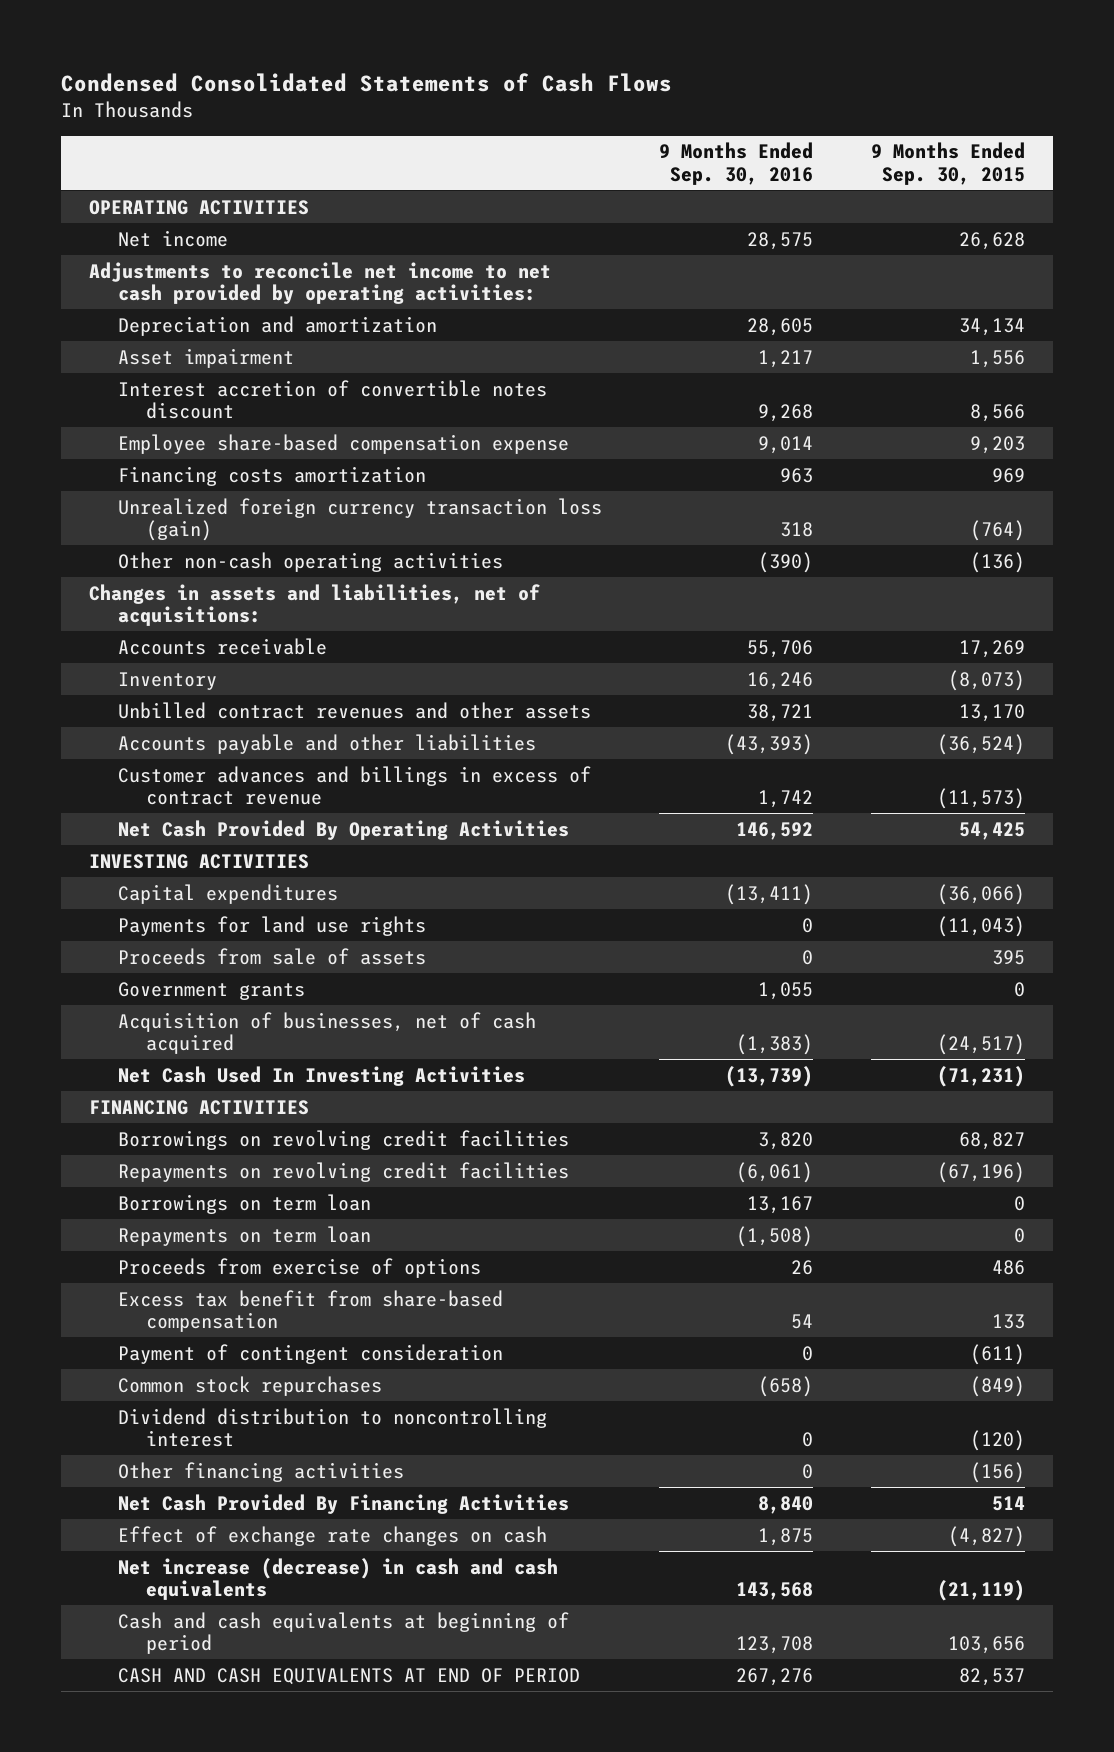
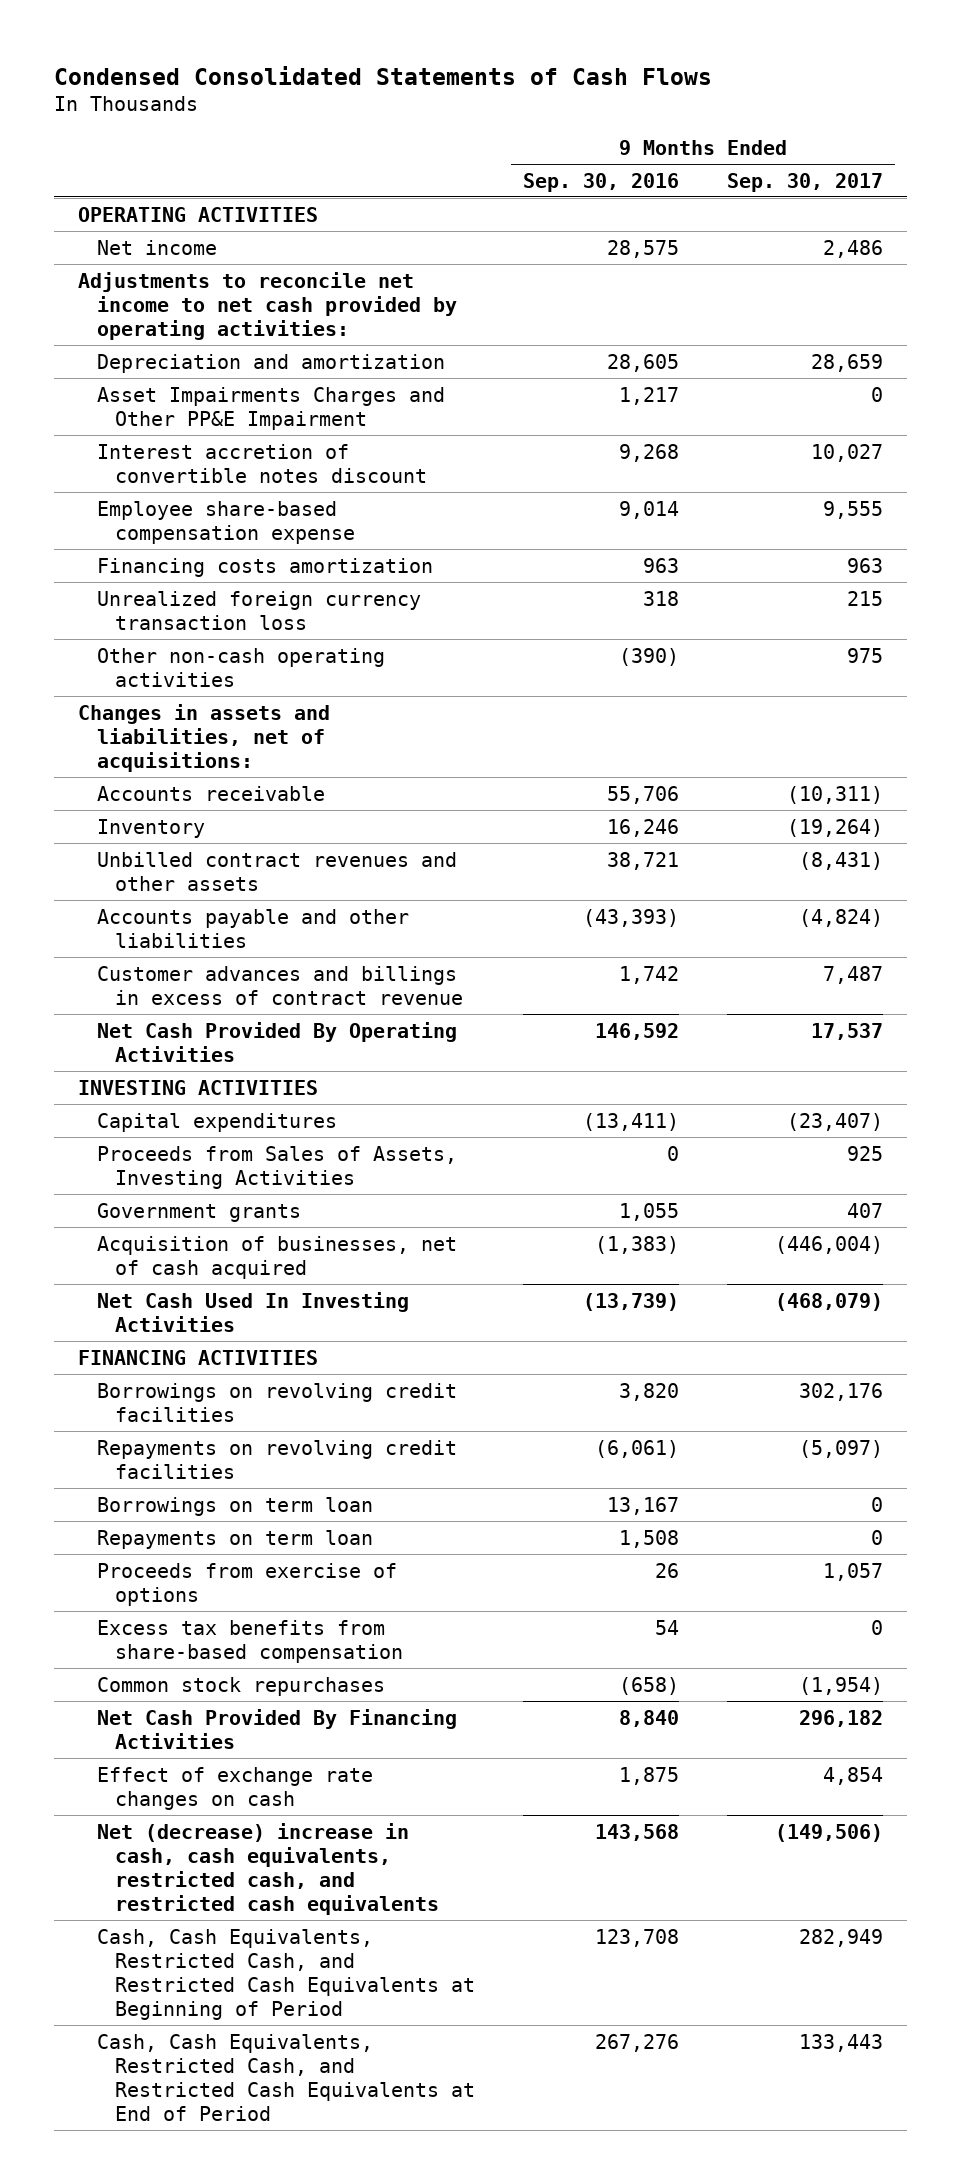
[870,142,1025,185] 9 Months Ended Sep. 30, 2015 -> none
none -> [727,172,884,192] Sep. 30, 2017
[117,347,294,368] Asset impairment -> [96,386,445,430] Asset Impairments Charges and Other PP&E Impairment
[117,497,602,541] Unrealized foreign currency transaction loss (gain) -> [96,590,421,630] Unrealized foreign currency transaction loss
[117,915,426,936] Payments for land use rights -> none
[117,947,426,965] Proceeds from sale of assets -> [96,1145,457,1189] Proceeds from Sales of Assets, Investing Activities
[736,1225,814,1247] (1,508) -> [619,1529,680,1548] 1,508
[117,1343,503,1364] Payment of contingent consideration -> none
[117,1289,503,1332] Excess tax benefit from share-based compensation -> [96,1619,404,1663] Excess tax benefits from share-based compensation
[117,1407,547,1447] Dividend distribution to noncontrolling interest -> none
[117,1461,404,1482] Other financing activities -> none
[117,1557,558,1600] Net increase (decrease) in cash and cash equivalents -> [96,1822,440,1915] Net (decrease) increase in cash, cash equivalents, restricted cash, and restricted cash equivalents
[117,1611,569,1654] Cash and cash equivalents at beginning of period -> [96,1928,476,2020] Cash, Cash Equivalents, Restricted Cash, and Restricted Cash Equivalents at Beginning of Period
[117,1667,580,1685] CASH AND CASH EQUIVALENTS AT END OF PERIOD -> [96,2033,476,2121] Cash, Cash Equivalents, Restricted Cash, and Restricted Cash Equivalents at End of Period

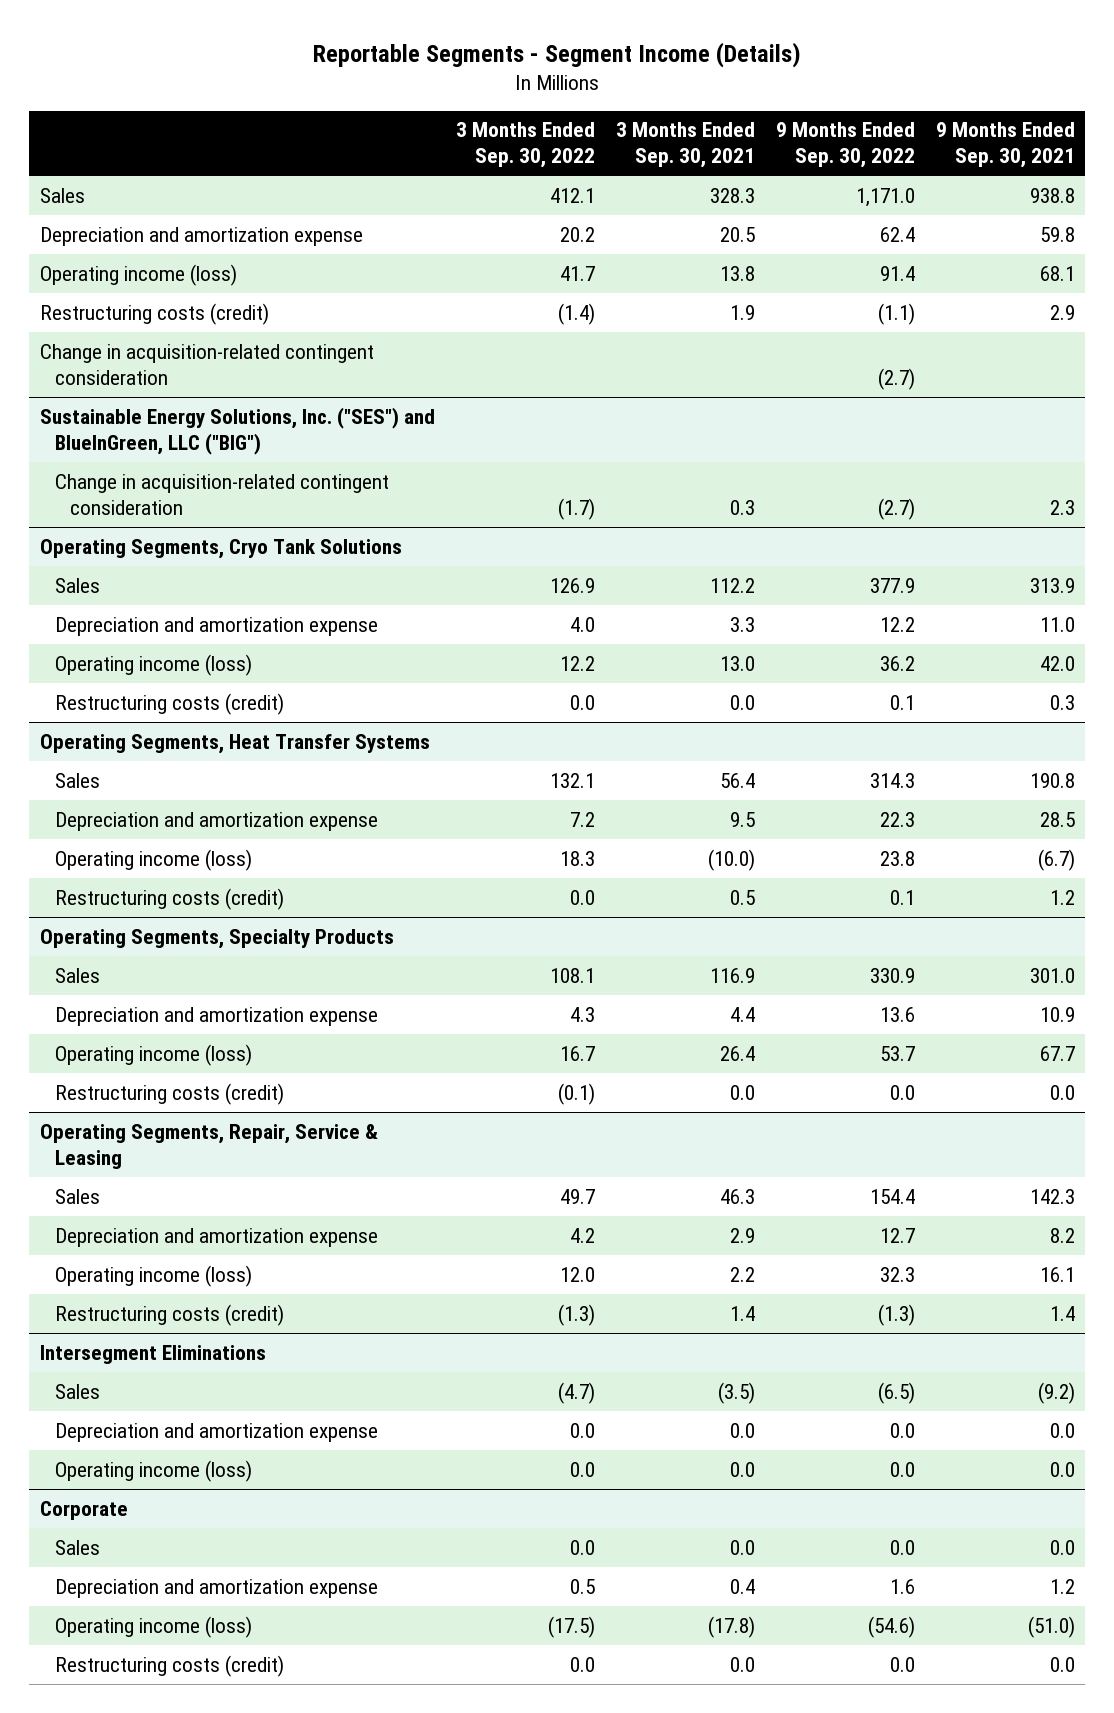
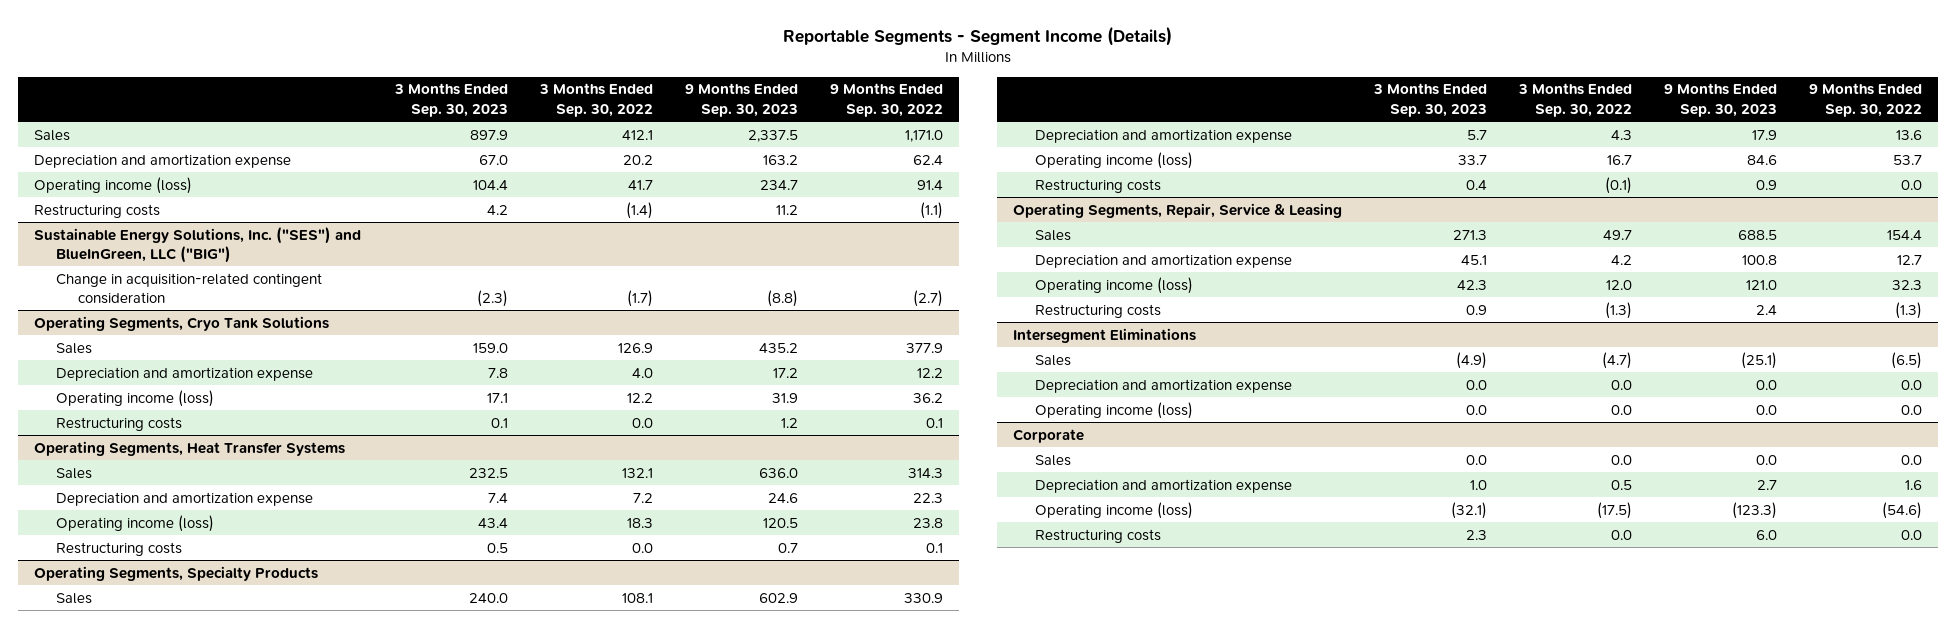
[615,122,755,169] 3 Months Ended Sep. 30, 2021 -> none
[935,122,1075,169] 9 Months Ended Sep. 30, 2021 -> none
none -> [394,83,509,117] 3 Months Ended Sep. 30, 2023
none -> [685,83,799,117] 9 Months Ended Sep. 30, 2023
[39,343,374,385] Change in acquisition-related contingent consideration -> none
[39,302,269,325] Restructuring costs (credit) -> [34,203,161,218] Restructuring costs
[54,692,284,715] Restructuring costs (credit) -> [56,416,183,431] Restructuring costs
[54,887,284,910] Restructuring costs (credit) -> [56,541,183,556] Restructuring costs
[54,1082,284,1105] Restructuring costs (credit) -> [1034,178,1161,193] Restructuring costs
[54,1303,284,1326] Restructuring costs (credit) -> [1034,303,1161,318] Restructuring costs
[54,1654,284,1677] Restructuring costs (credit) -> [1034,528,1161,543] Restructuring costs

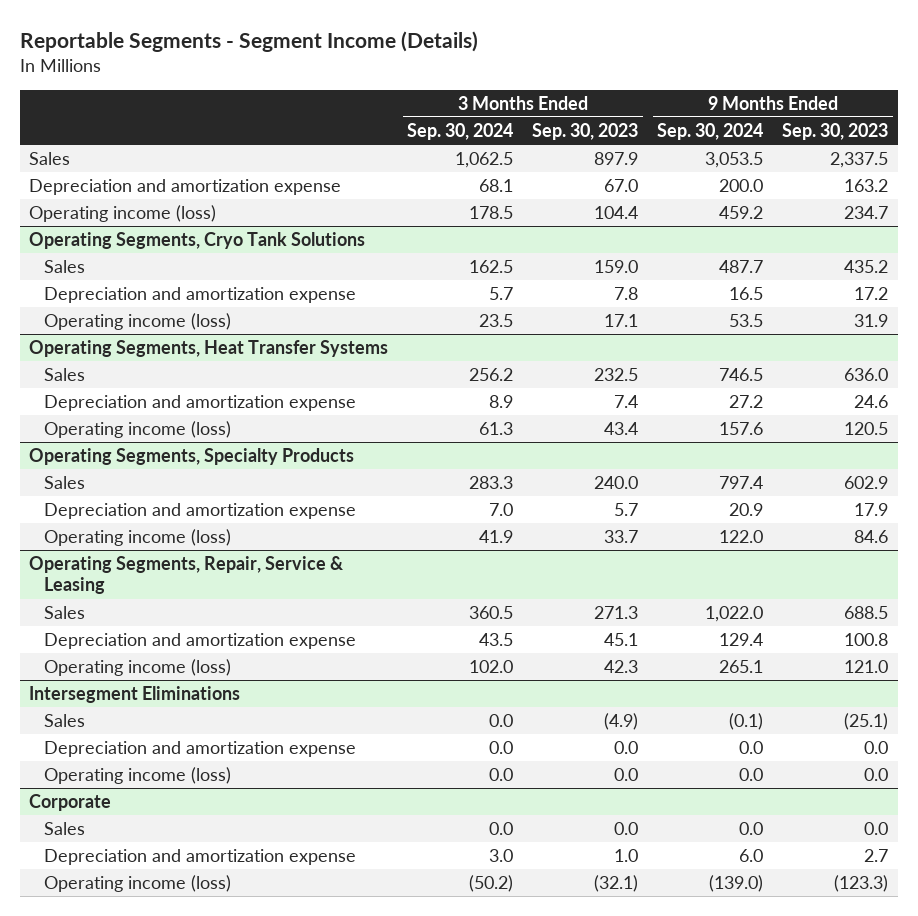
[539,83,654,117] 3 Months Ended Sep. 30, 2022 -> none
[830,83,944,117] 9 Months Ended Sep. 30, 2022 -> none
none -> [407,123,514,141] Sep. 30, 2024
none -> [657,123,764,141] Sep. 30, 2024
[34,203,161,218] Restructuring costs -> none
[34,226,362,263] Sustainable Energy Solutions, Inc. ("SES") and BlueInGreen, LLC ("BIG") -> none
[56,272,323,304] Change in acquisition-related contingent consideration -> none
[56,416,183,431] Restructuring costs -> none
[56,541,183,556] Restructuring costs -> none
[1034,178,1161,193] Restructuring costs -> none
[1034,303,1161,318] Restructuring costs -> none
[1034,528,1161,543] Restructuring costs -> none

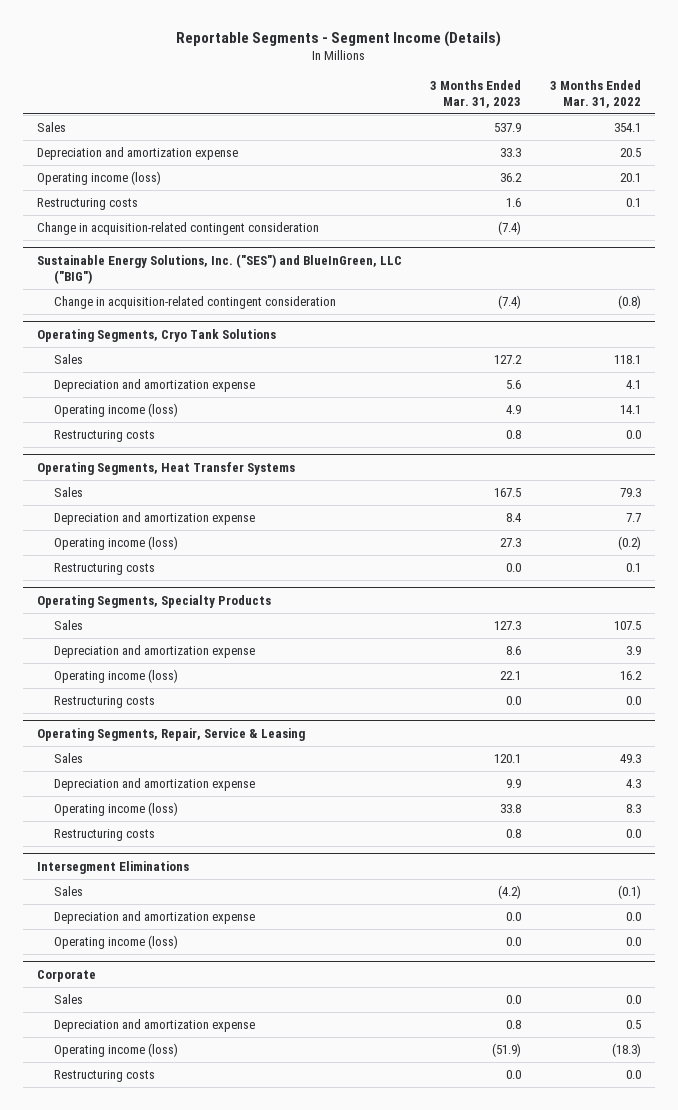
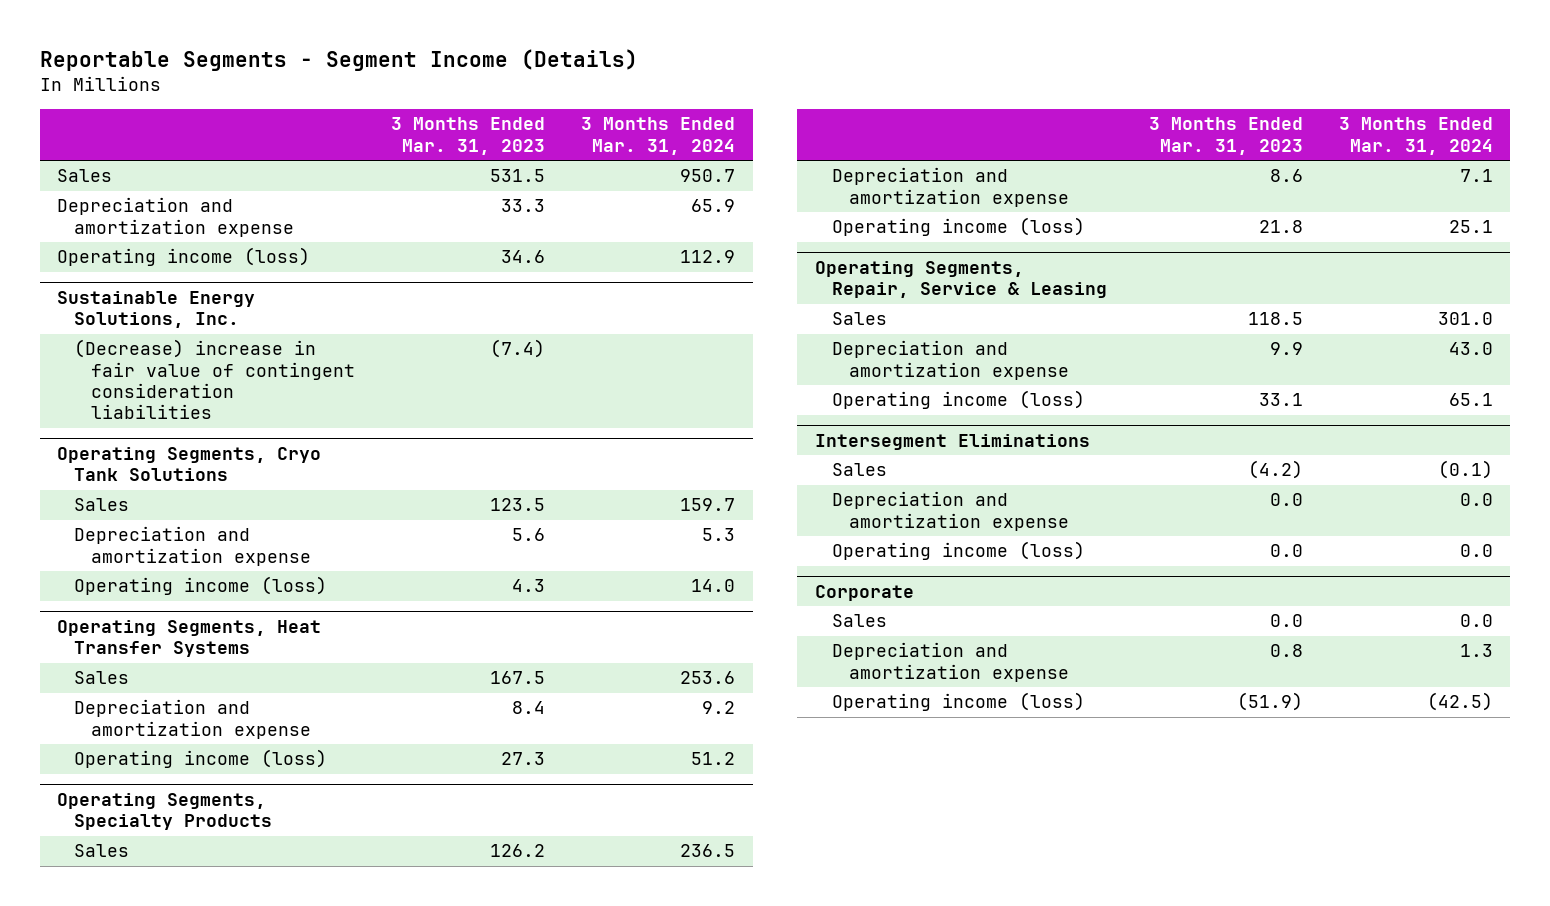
[549,80,641,109] 3 Months Ended Mar. 31, 2022 -> none
none -> [580,117,735,155] 3 Months Ended Mar. 31, 2024
[494,122,522,132] 537.9 -> [490,169,546,183] 531.5
[37,197,139,210] Restructuring costs -> none
[37,253,403,284] Sustainable Energy Solutions, Inc. ("SES") and BlueInGreen, LLC ("BIG") -> none
[53,295,336,309] Change in acquisition-related contingent consideration -> none
[500,172,523,182] 36.2 -> [501,250,546,264] 34.6
none -> [57,291,256,329] Sustainable Energy Solutions, Inc.
[37,221,320,235] Change in acquisition-related contingent consideration -> [74,339,356,420] (Decrease) increase in fair value of contingent consideration liabilities
[494,354,523,364] 127.2 -> [490,498,546,512] 123.5
[53,429,155,442] Restructuring costs -> none
[506,404,522,414] 4.9 -> [512,579,546,593] 4.3
[53,562,155,575] Restructuring costs -> none
[494,620,522,630] 127.3 -> [490,844,546,858] 126.2
[53,695,155,708] Restructuring costs -> none
[500,670,522,680] 22.1 -> [1258,220,1303,234] 21.8
[494,753,522,763] 120.1 -> [1247,312,1303,326] 118.5
[53,828,155,841] Restructuring costs -> none
[500,803,522,813] 33.8 -> [1258,393,1303,407] 33.1
[53,1069,155,1082] Restructuring costs -> none

